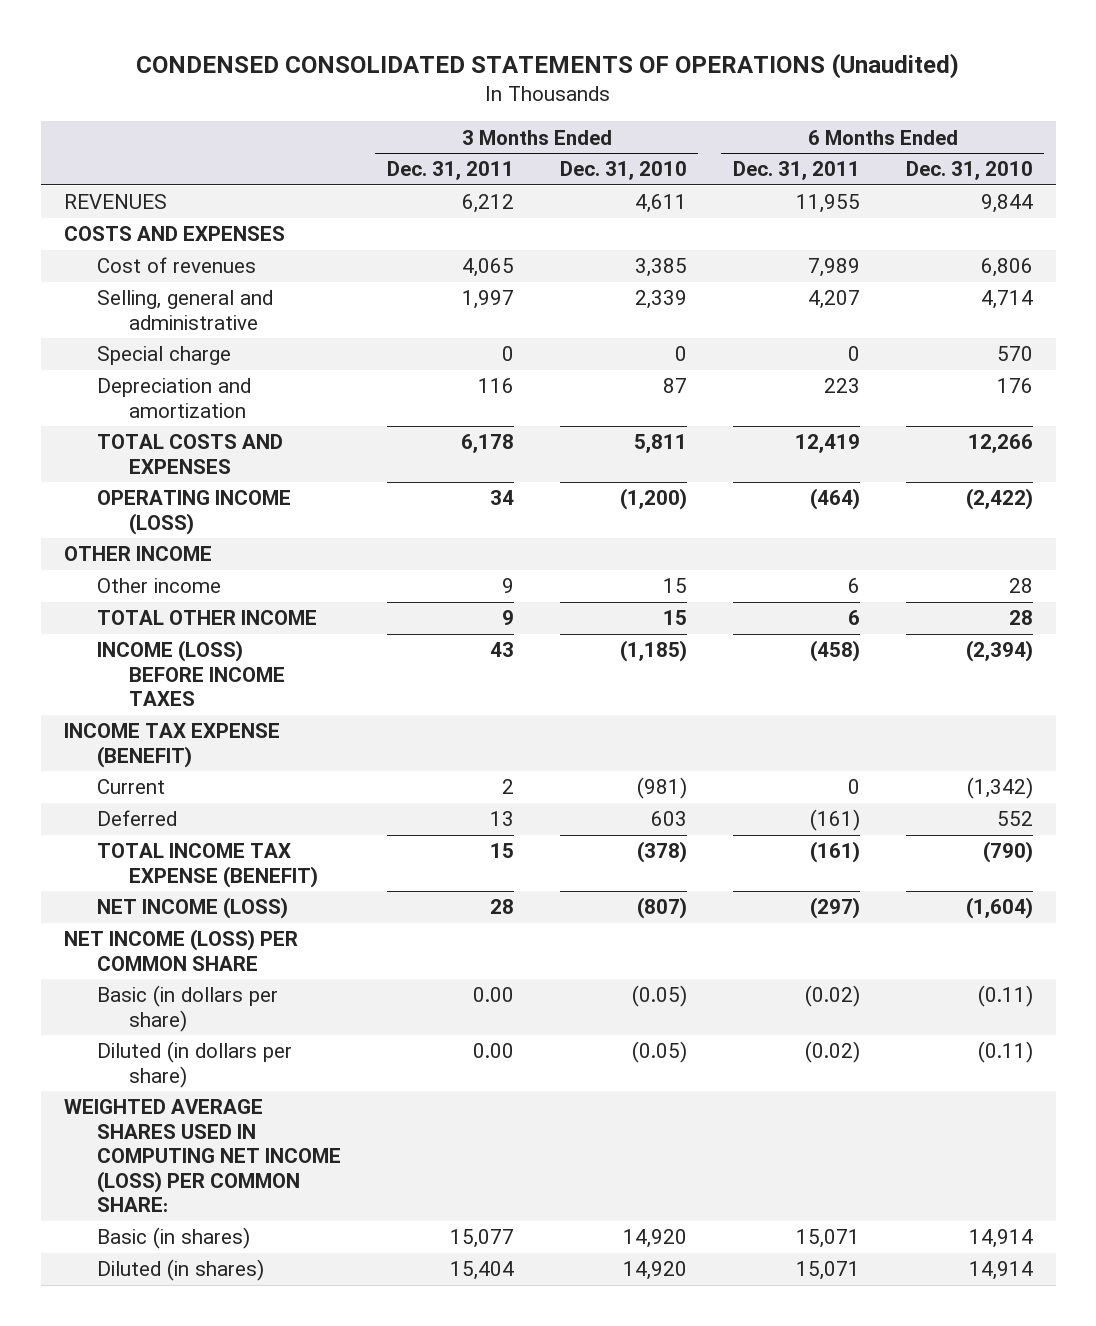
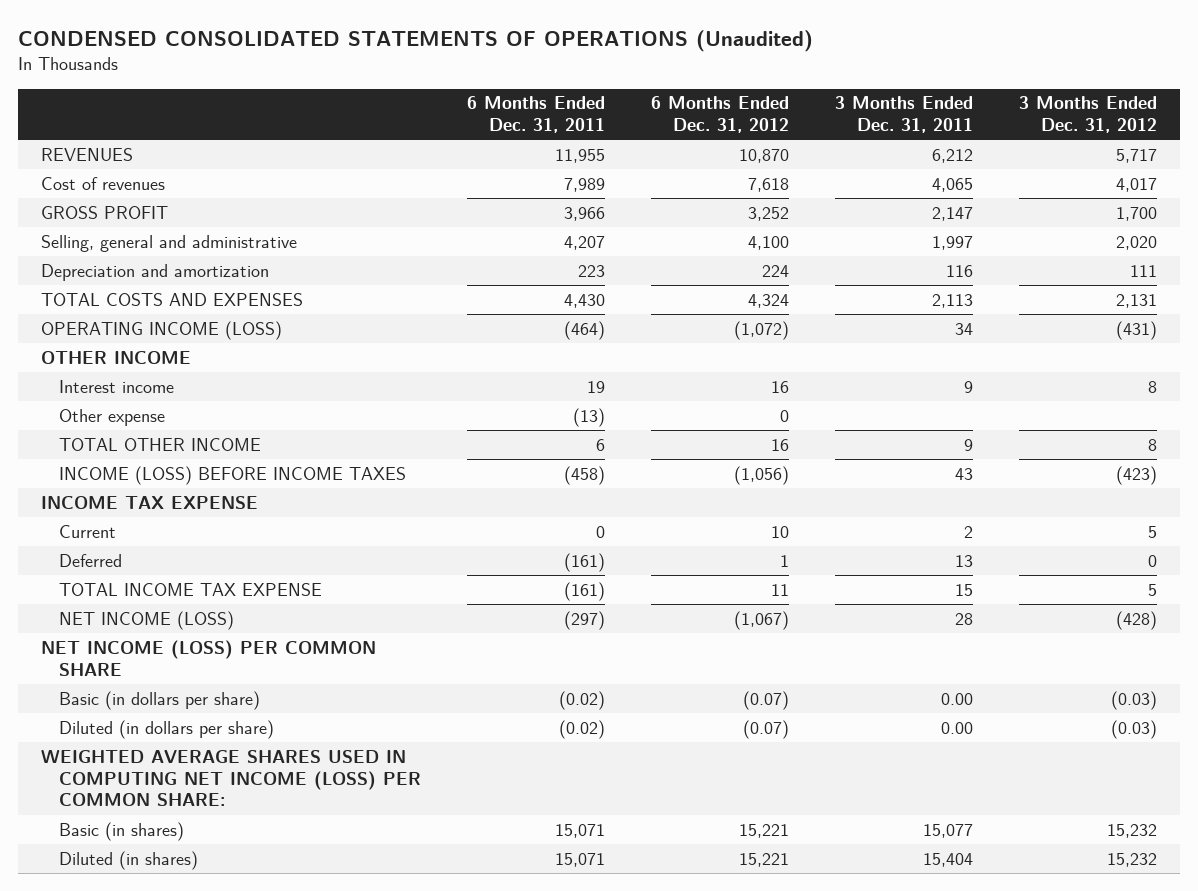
[559,161,687,181] Dec. 31, 2010 -> none
[905,161,1033,181] Dec. 31, 2010 -> none
none -> [650,96,789,134] 6 Months Ended Dec. 31, 2012
none -> [1019,96,1158,134] 3 Months Ended Dec. 31, 2012
[63,226,285,242] COSTS AND EXPENSES -> none
none -> [40,205,168,219] GROSS PROFIT
[96,346,231,366] Special charge -> none
[460,434,514,454] 6,178 -> [931,293,973,308] 2,113
[794,434,860,454] 12,419 -> [563,293,605,308] 4,430
[96,578,221,594] Other income -> [58,379,174,393] Interest income
[847,578,860,594] 6 -> [586,380,605,393] 19
none -> [58,408,165,426] Other expense
[63,723,280,768] INCOME TAX EXPENSE (BENEFIT) -> [40,494,258,509] INCOME TAX EXPENSE
[96,843,319,888] TOTAL INCOME TAX EXPENSE (BENEFIT) -> [58,582,322,596] TOTAL INCOME TAX EXPENSE

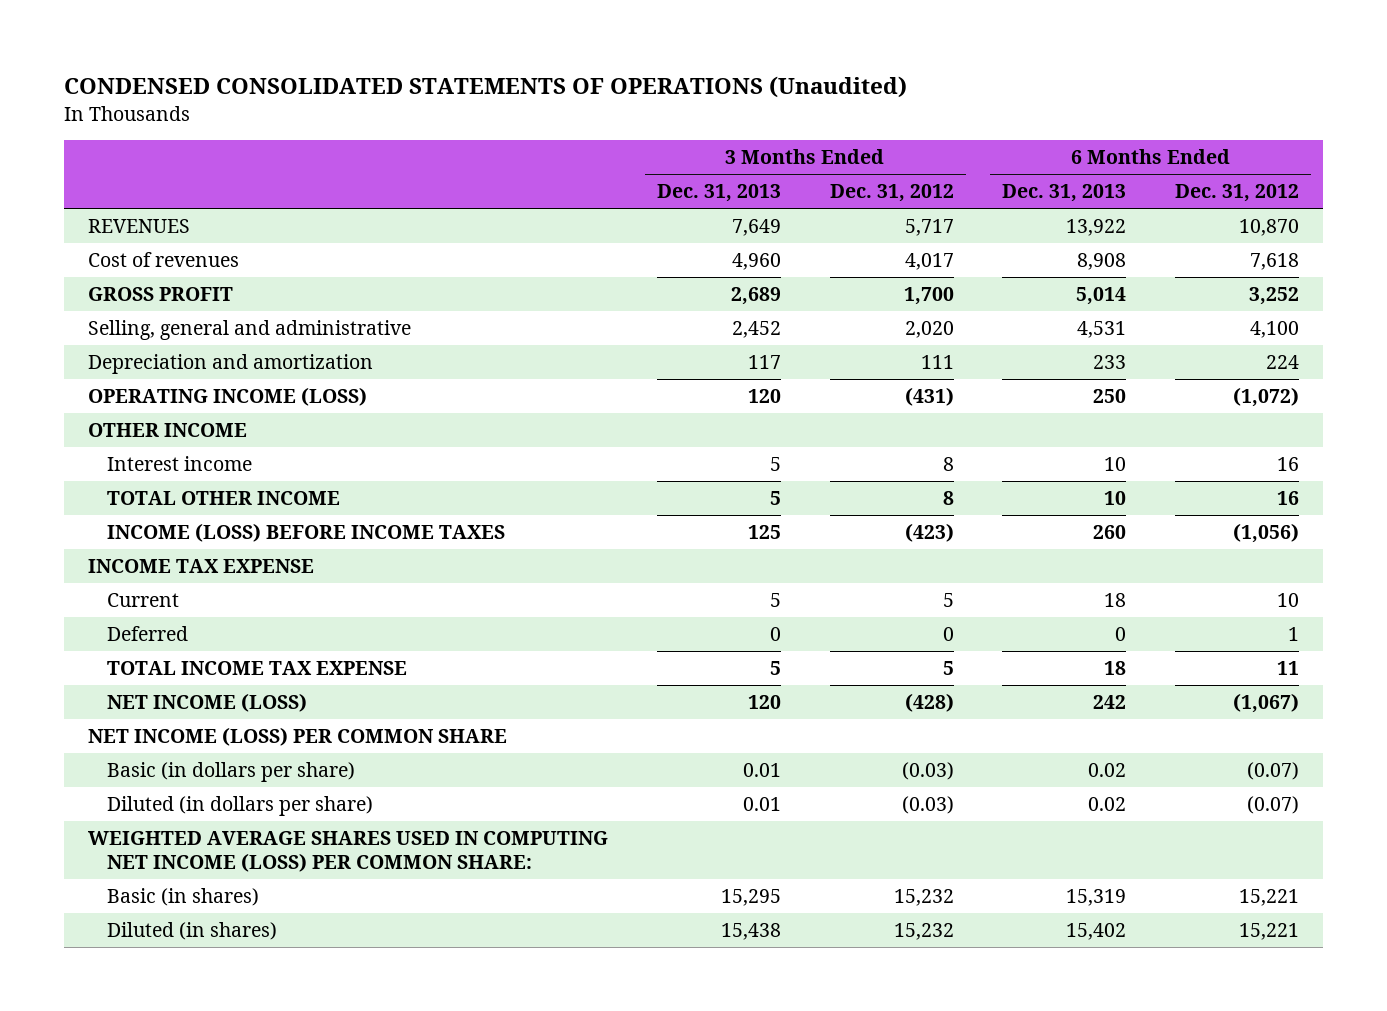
[466,96,605,134] 6 Months Ended Dec. 31, 2011 -> none
[834,96,973,134] 3 Months Ended Dec. 31, 2011 -> none
none -> [656,184,781,203] Dec. 31, 2013
none -> [1002,184,1127,203] Dec. 31, 2013
[40,292,303,306] TOTAL COSTS AND EXPENSES -> none
[58,408,165,426] Other expense -> none

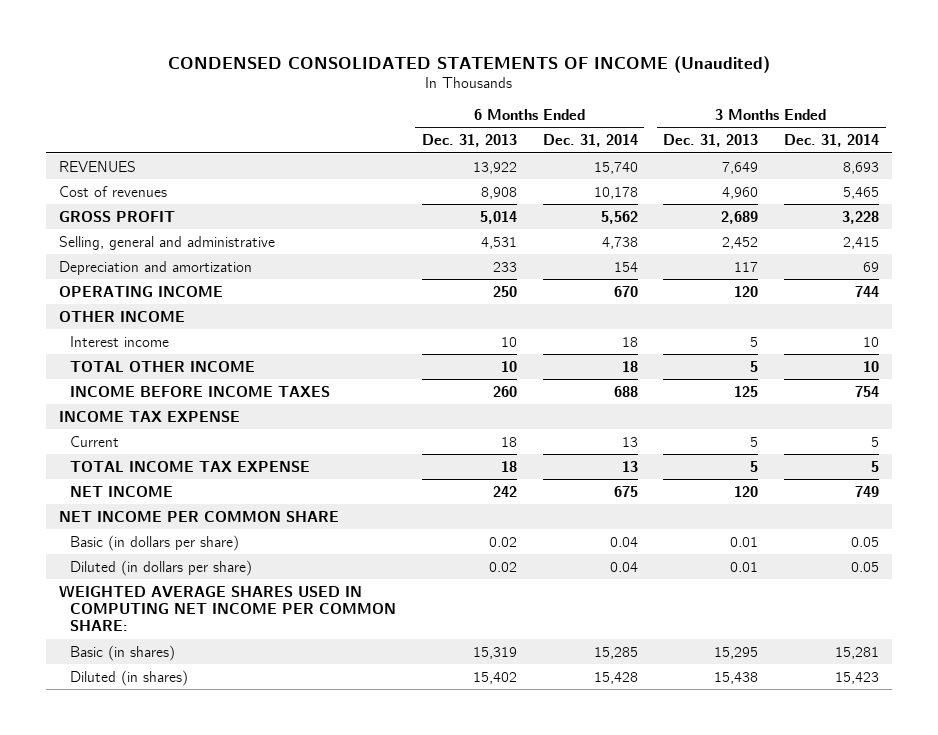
[63,76,907,99] CONDENSED CONSOLIDATED STATEMENTS OF OPERATIONS (Unaudited) -> [168,55,771,73] CONDENSED CONSOLIDATED STATEMENTS OF INCOME (Unaudited)
[829,184,954,203] Dec. 31, 2012 -> none
[1175,184,1300,203] Dec. 31, 2012 -> none
none -> [542,133,638,147] Dec. 31, 2014
none -> [784,133,880,147] Dec. 31, 2014
[88,387,368,407] OPERATING INCOME (LOSS) -> [59,285,224,297] OPERATING INCOME
[107,523,506,543] INCOME (LOSS) BEFORE INCOME TAXES -> [69,385,330,397] INCOME BEFORE INCOME TAXES
[107,626,189,642] Deferred -> none
[107,693,308,713] NET INCOME (LOSS) -> [69,485,173,497] NET INCOME
[88,727,508,747] NET INCOME (LOSS) PER COMMON SHARE -> [59,510,340,522] NET INCOME PER COMMON SHARE
[88,831,609,872] WEIGHTED AVERAGE SHARES USED IN COMPUTING NET INCOME (LOSS) PER COMMON SHARE: -> [59,584,396,632] WEIGHTED AVERAGE SHARES USED IN COMPUTING NET INCOME PER COMMON SHARE:

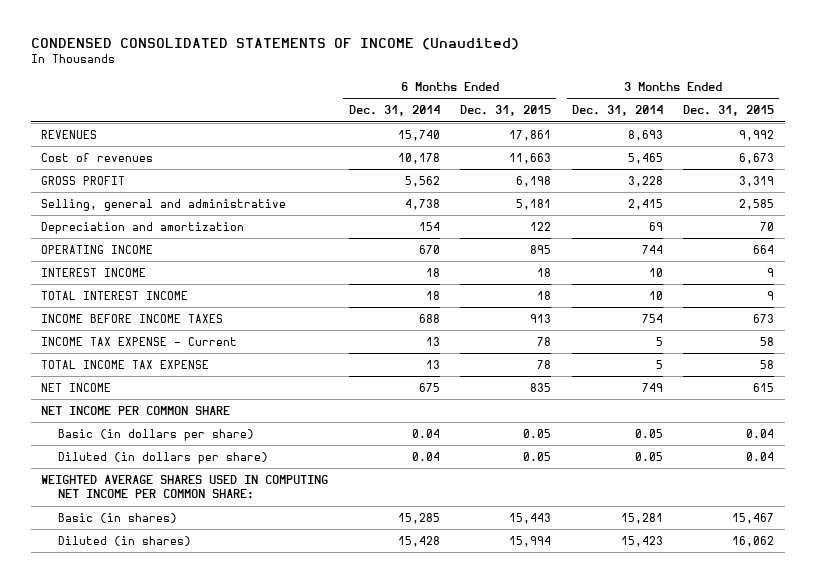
[421,133,517,147] Dec. 31, 2013 -> none
[663,133,759,147] Dec. 31, 2013 -> none
none -> [460,105,552,117] Dec. 31, 2015
none -> [683,105,775,117] Dec. 31, 2015
[59,310,186,322] OTHER INCOME -> none
[69,335,169,347] Interest income -> [41,267,147,277] INTEREST INCOME
[69,360,255,372] TOTAL OTHER INCOME -> [41,290,189,300] TOTAL INTEREST INCOME
[59,410,241,422] INCOME TAX EXPENSE -> none
[69,435,119,447] Current -> [41,336,238,346] INCOME TAX EXPENSE - Current

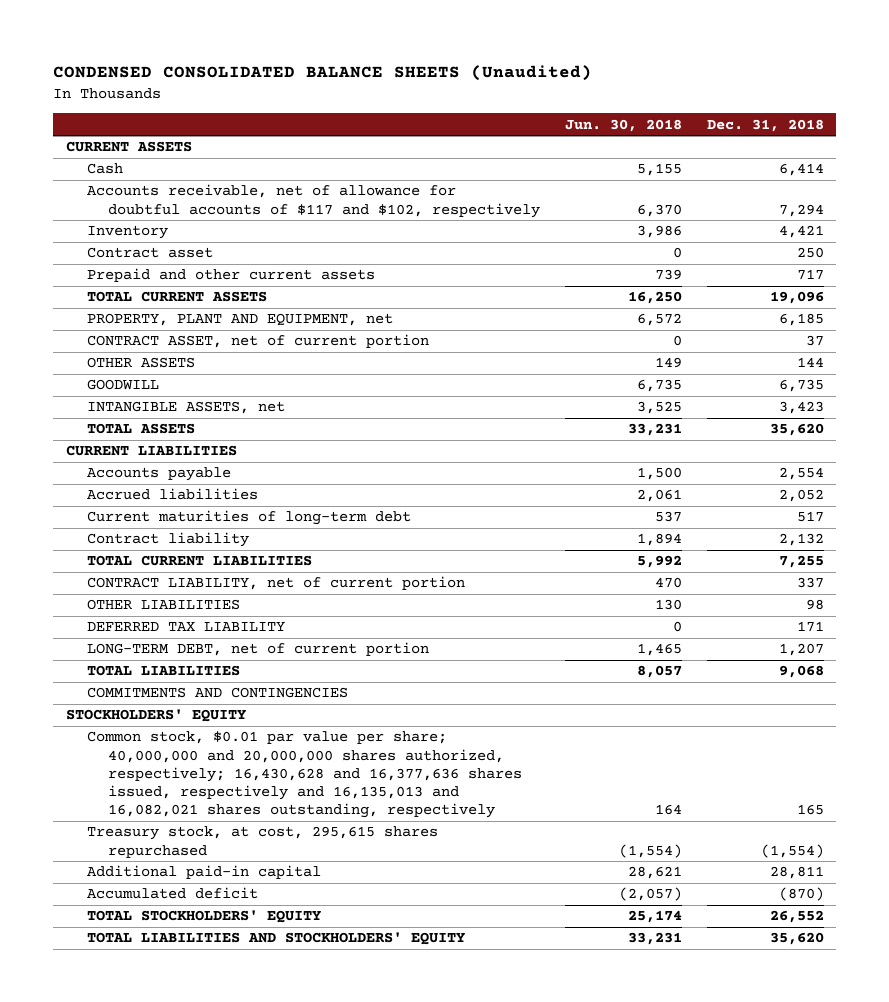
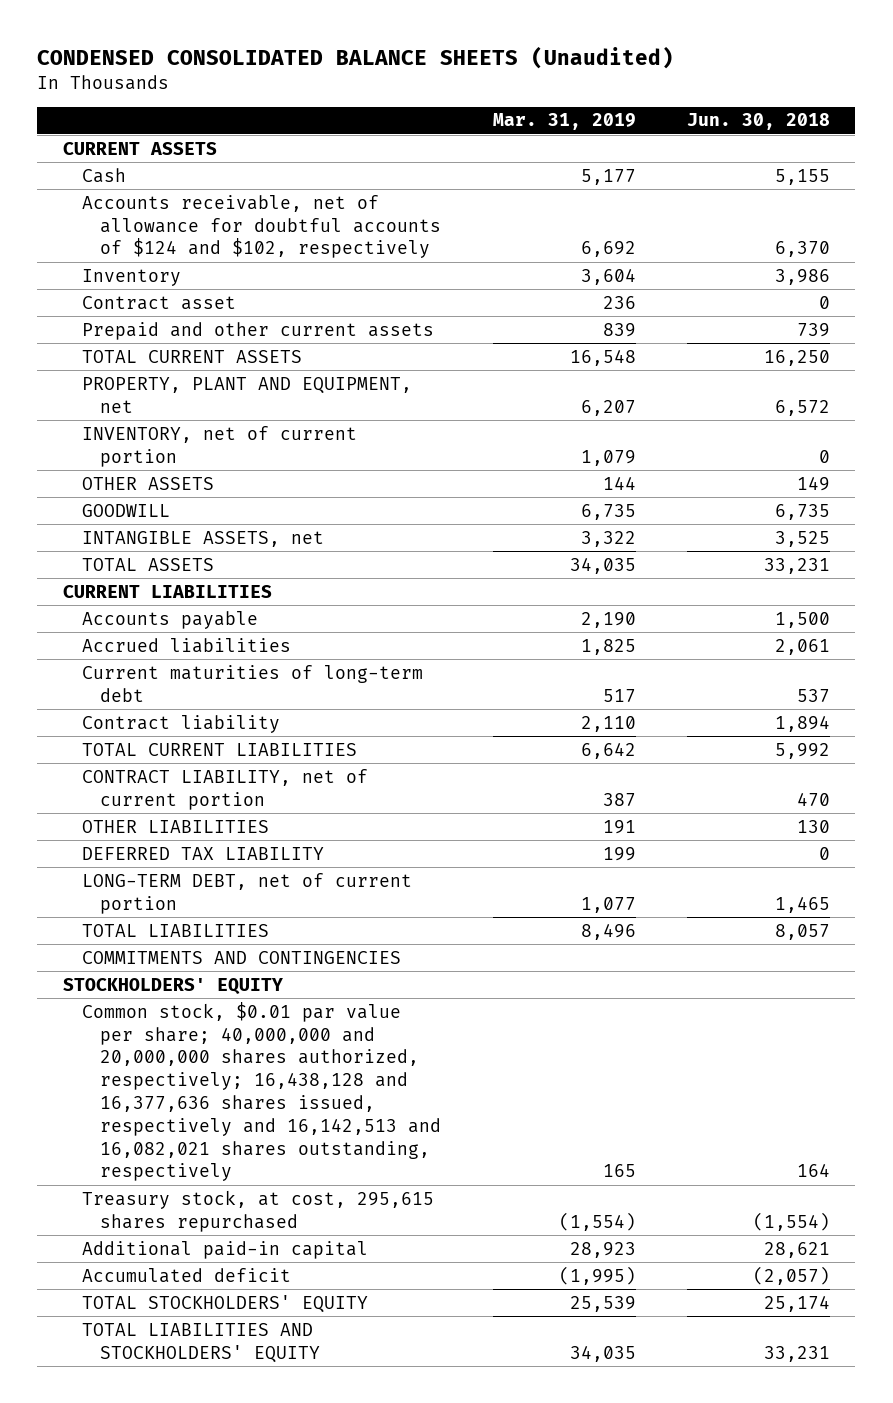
[706,118,824,132] Dec. 31, 2018 -> none
none -> [492,113,636,131] Mar. 31, 2019
[86,184,541,218] Accounts receivable, net of allowance for doubtful accounts of $117 and $102, respectively -> [81,194,442,259] Accounts receivable, net of allowance for doubtful accounts of $124 and $102, respectively
[86,334,429,349] CONTRACT ASSET, net of current portion -> [81,425,357,467] INVENTORY, net of current portion
[86,731,523,819] Common stock, $0.01 par value per share; 40,000,000 and 20,000,000 shares authorized, respectively; 16,430,628 and 16,377,636 shares issued, respectively and 16,135,013 and 16,082,021 shares outstanding, respectively -> [81,1001,442,1182] Common stock, $0.01 par value per share; 40,000,000 and 20,000,000 shares authorized, respectively; 16,438,128 and 16,377,636 shares issued, respectively and 16,142,513 and 16,082,021 shares outstanding, respectively

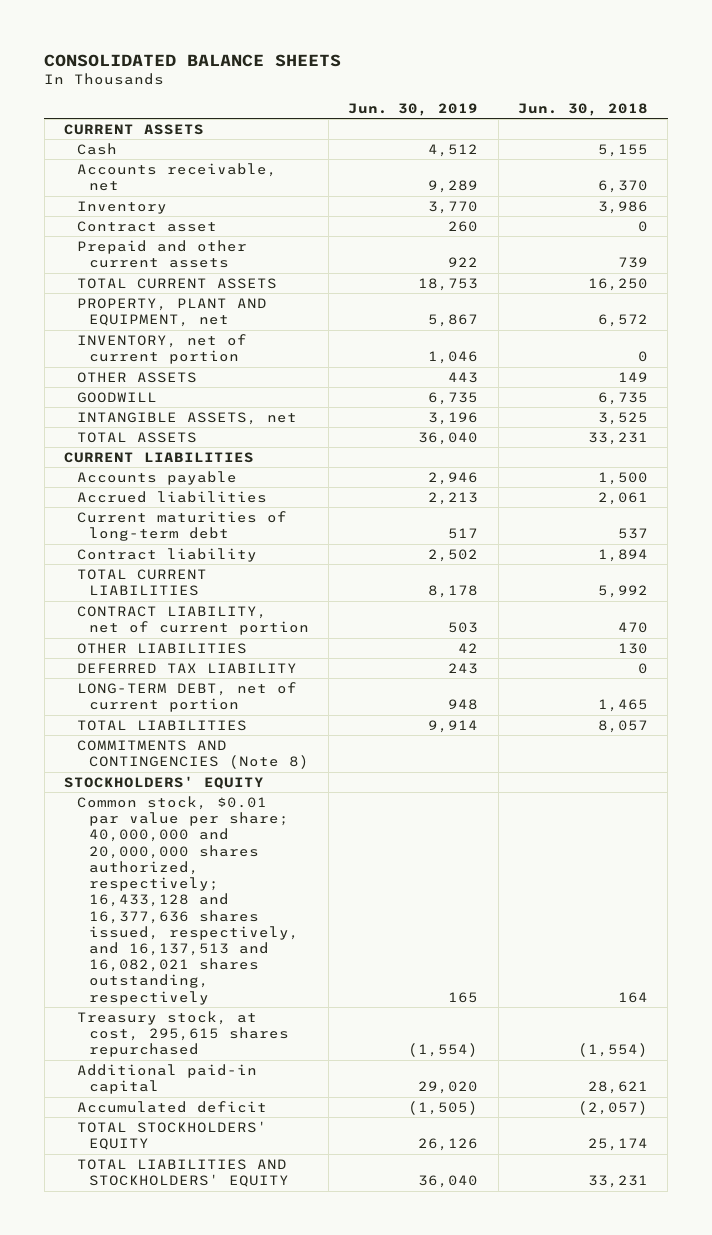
[37,45,675,69] CONDENSED CONSOLIDATED BALANCE SHEETS (Unaudited) -> [44,53,342,67] CONSOLIDATED BALANCE SHEETS
[492,113,636,131] Mar. 31, 2019 -> none
none -> [348,103,479,117] Jun. 30, 2019
[81,194,442,259] Accounts receivable, net of allowance for doubtful accounts of $124 and $102, respectively -> [76,163,277,192] Accounts receivable, net
[81,950,401,964] COMMITMENTS AND CONTINGENCIES -> [76,740,309,770] COMMITMENTS AND CONTINGENCIES (Note 8)
[81,1001,442,1182] Common stock, $0.01 par value per share; 40,000,000 and 20,000,000 shares authorized, respectively; 16,438,128 and 16,377,636 shares issued, respectively and 16,142,513 and 16,082,021 shares outstanding, respectively -> [76,796,299,1005] Common stock, $0.01 par value per share; 40,000,000 and 20,000,000 shares authorized, respectively; 16,433,128 and 16,377,636 shares issued, respectively, and 16,137,513 and 16,082,021 shares outstanding, respectively

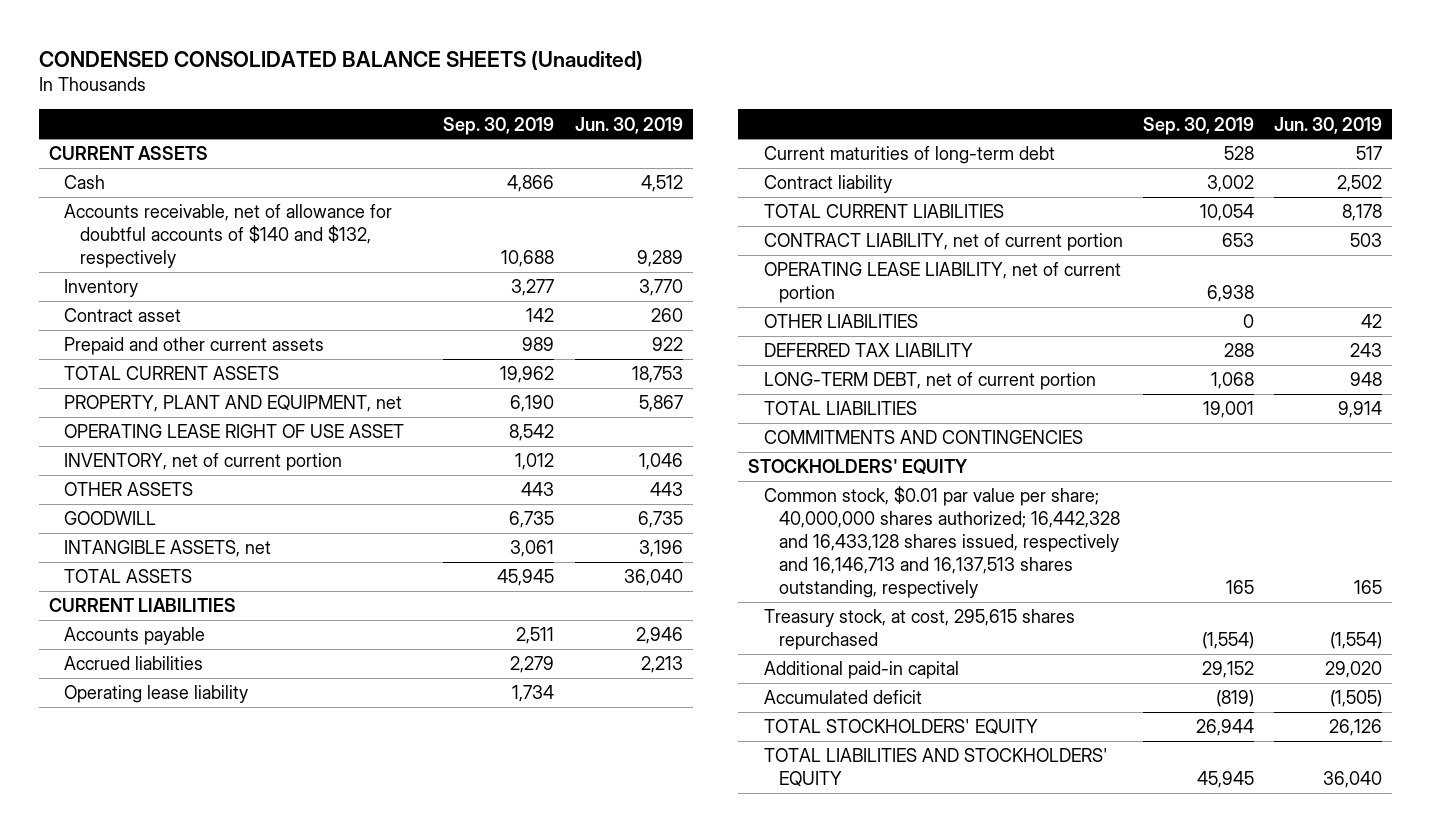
[44,53,342,67] CONSOLIDATED BALANCE SHEETS -> [38,49,643,70] CONDENSED CONSOLIDATED BALANCE SHEETS (Unaudited)
[517,103,648,117] Jun. 30, 2018 -> none
none -> [443,116,555,135] Sep. 30, 2019
[76,163,277,192] Accounts receivable, net -> [64,204,393,269] Accounts receivable, net of allowance for doubtful accounts of $140 and $132, respectively
none -> [64,424,405,439] OPERATING LEASE RIGHT OF USE ASSET
none -> [64,685,249,704] Operating lease liability
none -> [763,262,1121,304] OPERATING LEASE LIABILITY, net of current portion
[76,740,309,770] COMMITMENTS AND CONTINGENCIES (Note 8) -> [763,430,1083,445] COMMITMENTS AND CONTINGENCIES
[76,796,299,1005] Common stock, $0.01 par value per share; 40,000,000 and 20,000,000 shares authorized, respectively; 16,433,128 and 16,377,636 shares issued, respectively, and 16,137,513 and 16,082,021 shares outstanding, respectively -> [763,486,1121,599] Common stock, $0.01 par value per share; 40,000,000 shares authorized; 16,442,328 and 16,433,128 shares issued, respectively and 16,146,713 and 16,137,513 shares outstanding, respectively

